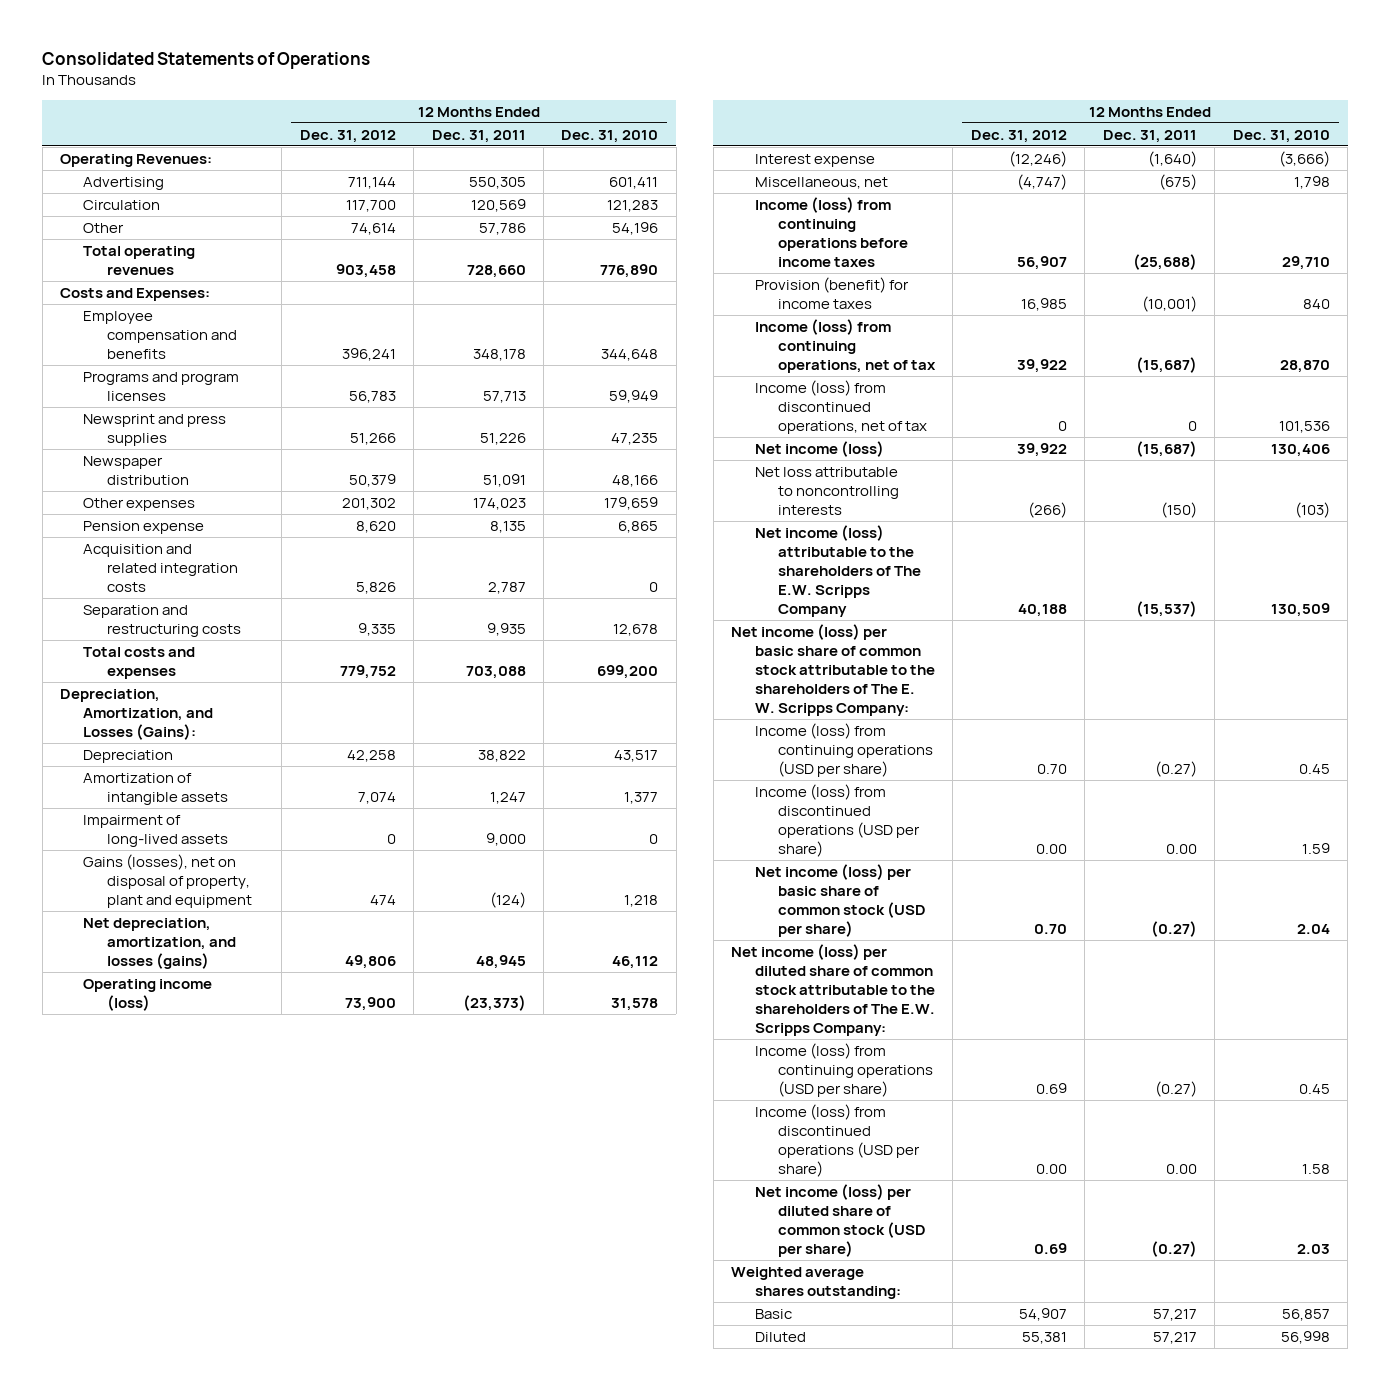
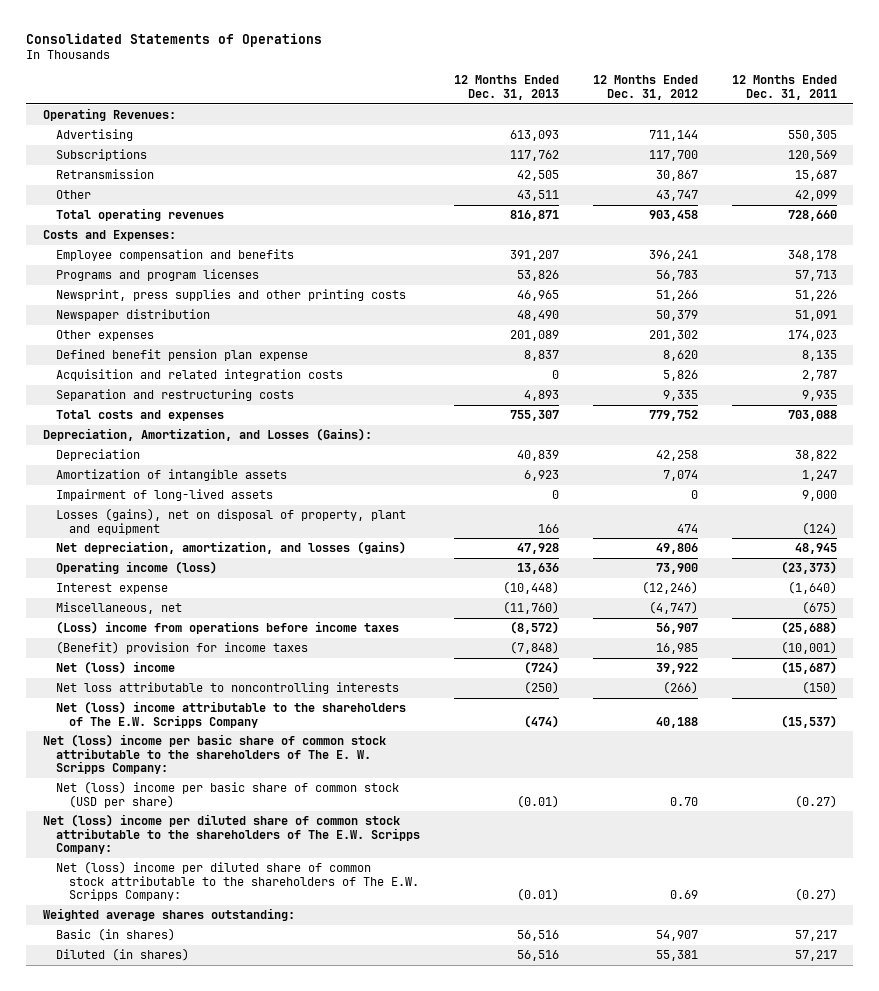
[561,129,659,143] Dec. 31, 2010 -> none
none -> [453,75,559,101] 12 Months Ended Dec. 31, 2013
[83,199,161,210] Circulation -> [56,148,148,161] Subscriptions
none -> [56,168,155,179] Retransmission
[350,222,396,235] 74,614 -> [655,189,698,201] 43,747
[478,222,526,235] 57,786 -> [794,189,837,201] 42,099
[83,413,227,446] Newsprint and press supplies -> [56,288,407,301] Newsprint, press supplies and other printing costs
[83,520,205,534] Pension expense -> [56,348,309,361] Defined benefit pension plan expense
[83,853,252,909] Gains (losses), net on disposal of property, plant and equipment -> [56,507,407,535] Losses (gains), net on disposal of property, plant and equipment
[754,318,936,374] Income (loss) from continuing operations, net of tax -> none
[754,379,927,435] Income (loss) from discontinued operations, net of tax -> none
[754,196,908,268] Income (loss) from continuing operations before income taxes -> [56,620,400,634] (Loss) income from operations before income taxes
[754,276,909,309] Provision (benefit) for income taxes -> [56,640,309,654] (Benefit) provision for income taxes
[754,440,884,457] Net income (loss) -> [56,660,176,674] Net (loss) income
[754,722,933,778] Income (loss) from continuing operations (USD per share) -> none
[754,783,920,858] Income (loss) from discontinued operations (USD per share) -> none
[754,1042,933,1098] Income (loss) from continuing operations (USD per share) -> none
[754,1103,920,1178] Income (loss) from discontinued operations (USD per share) -> none
[754,524,921,618] Net income (loss) attributable to the shareholders of The E.W. Scripps Company -> [56,700,407,728] Net (loss) income attributable to the shareholders of The E.W. Scripps Company
[731,623,935,717] Net income (loss) per basic share of common stock attributable to the shareholders of The E. W. Scripps Company: -> [42,733,386,775] Net (loss) income per basic share of common stock attributable to the shareholders of The E. W. Scripps Company:
[754,863,926,938] Net income (loss) per basic share of common stock (USD per share) -> [56,780,400,808] Net (loss) income per basic share of common stock (USD per share)
[731,943,935,1037] Net income (loss) per diluted share of common stock attributable to the shareholders of The E.W. Scripps Company: -> [42,813,421,855] Net (loss) income per diluted share of common stock attributable to the shareholders of The E.W. Scripps Company:
[754,1183,926,1258] Net income (loss) per diluted share of common stock (USD per share) -> [56,860,420,902] Net (loss) income per diluted share of common stock attributable to the shareholders of The E.W. Scripps Company:
[754,1308,792,1319] Basic -> [56,927,176,941] Basic (in shares)
[754,1331,806,1342] Diluted -> [56,947,190,961] Diluted (in shares)

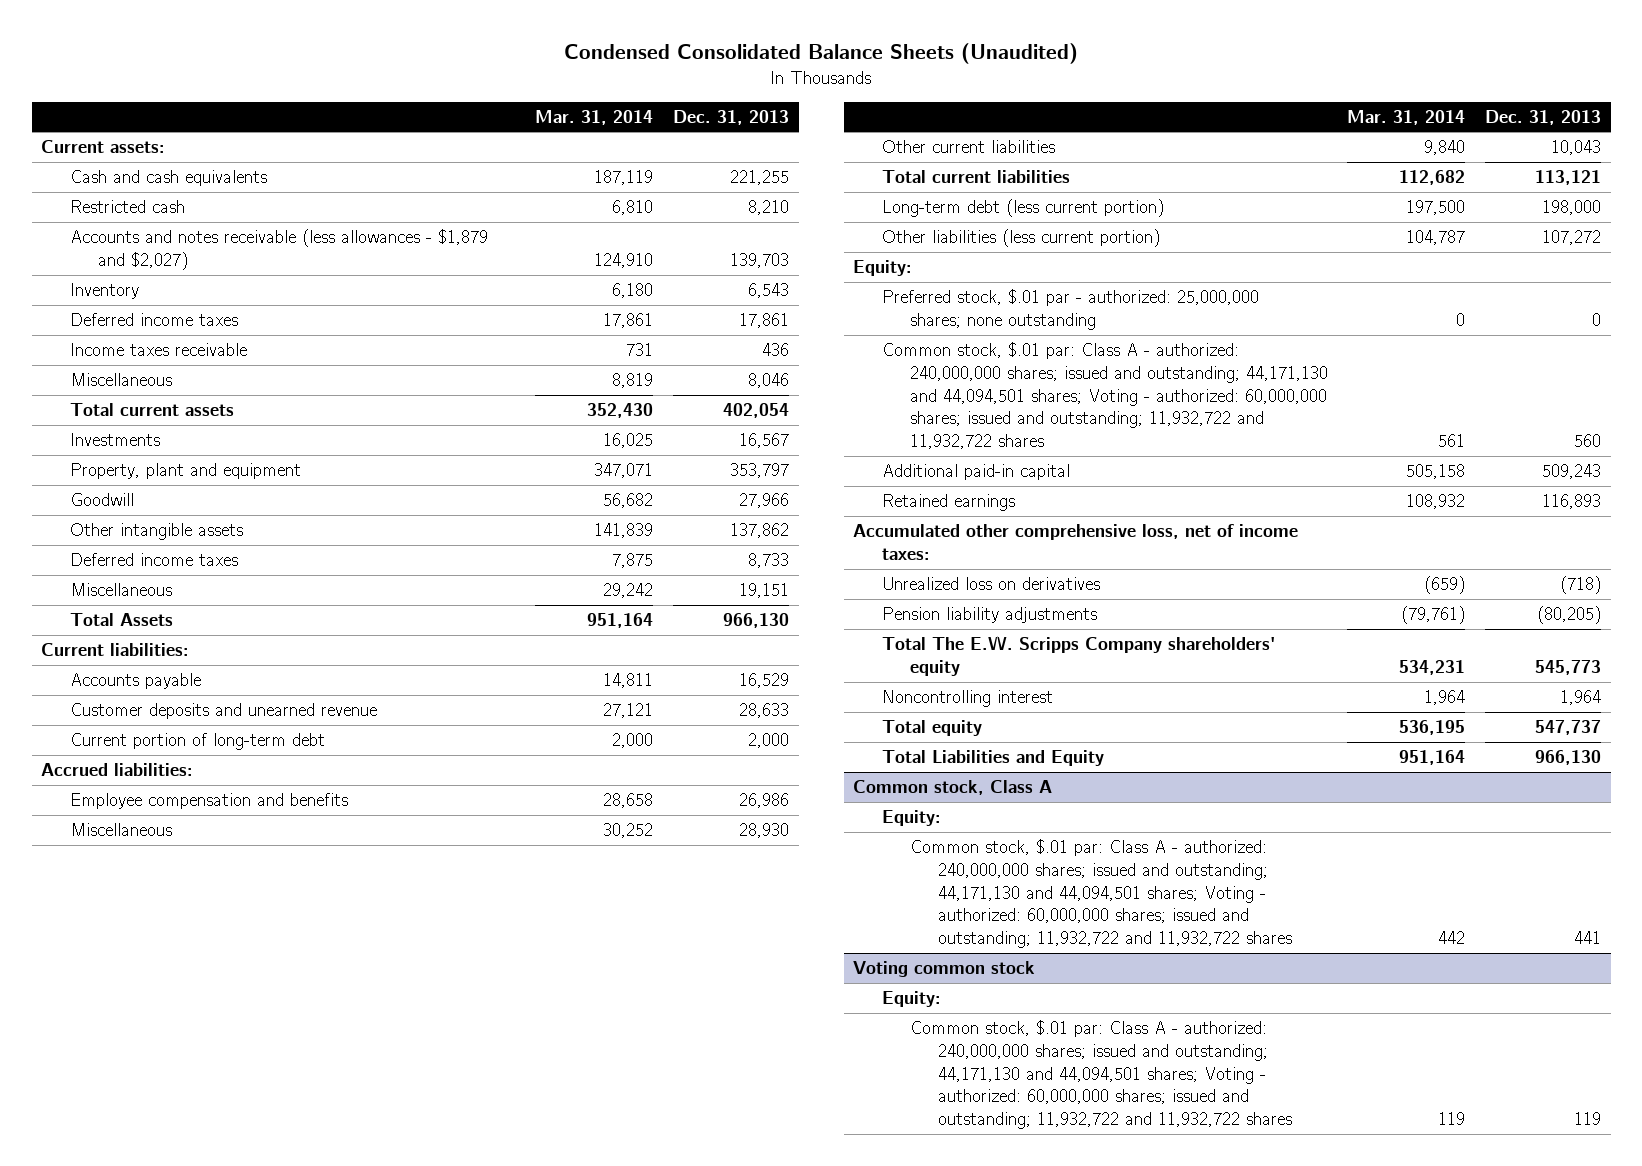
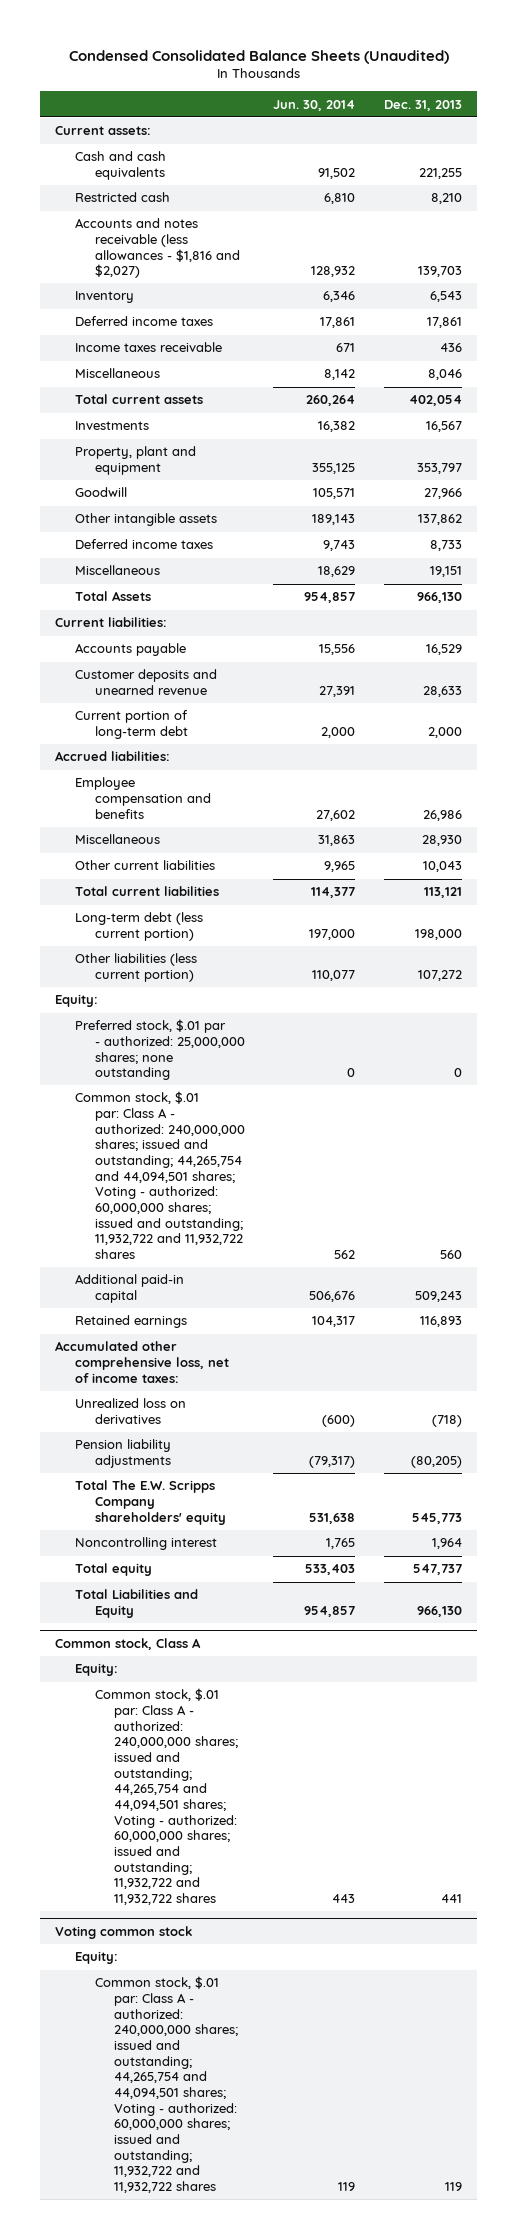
[535,109,654,125] Mar. 31, 2014 -> none
none -> [273,99,356,111] Jun. 30, 2014
[69,229,488,270] Accounts and notes receivable (less allowances - $1,879 and $2,027) -> [74,218,240,279] Accounts and notes receivable (less allowances - $1,816 and $2,027)
[881,342,1328,449] Common stock, $.01 par: Class A - authorized: 240,000,000 shares; issued and outstanding; 44,171,130 and 44,094,501 shares; Voting - authorized: 60,000,000 shares; issued and outstanding; 11,932,722 and 11,932,722 shares -> [74,1091,245,1259] Common stock, $.01 par: Class A - authorized: 240,000,000 shares; issued and outstanding; 44,265,754 and 44,094,501 shares; Voting - authorized: 60,000,000 shares; issued and outstanding; 11,932,722 and 11,932,722 shares
[909,839,1293,948] Common stock, $.01 par: Class A - authorized: 240,000,000 shares; issued and outstanding; 44,171,130 and 44,094,501 shares; Voting - authorized: 60,000,000 shares; issued and outstanding; 11,932,722 and 11,932,722 shares -> [94,1688,239,1905] Common stock, $.01 par: Class A - authorized: 240,000,000 shares; issued and outstanding; 44,265,754 and 44,094,501 shares; Voting - authorized: 60,000,000 shares; issued and outstanding; 11,932,722 and 11,932,722 shares
[909,1020,1293,1129] Common stock, $.01 par: Class A - authorized: 240,000,000 shares; issued and outstanding; 44,171,130 and 44,094,501 shares; Voting - authorized: 60,000,000 shares; issued and outstanding; 11,932,722 and 11,932,722 shares -> [94,1976,239,2193] Common stock, $.01 par: Class A - authorized: 240,000,000 shares; issued and outstanding; 44,265,754 and 44,094,501 shares; Voting - authorized: 60,000,000 shares; issued and outstanding; 11,932,722 and 11,932,722 shares

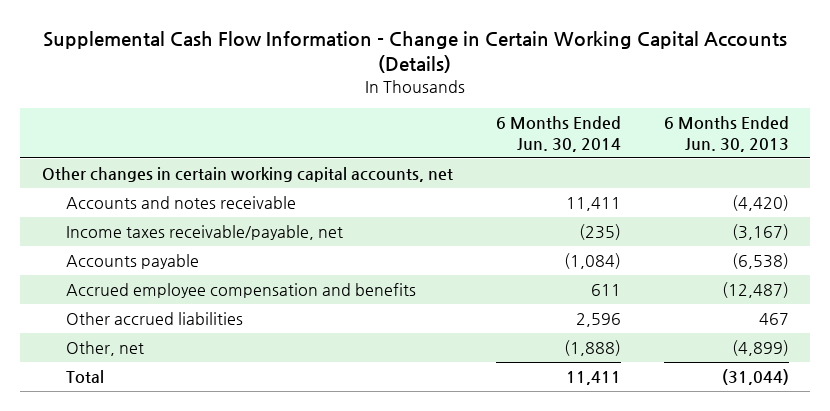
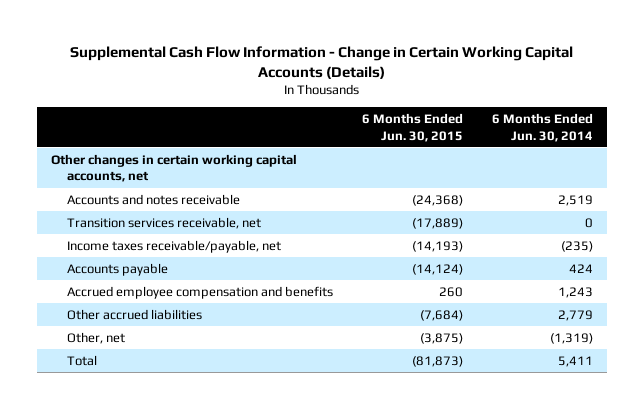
[663,116,789,152] 6 Months Ended Jun. 30, 2013 -> none
none -> [361,113,463,142] 6 Months Ended Jun. 30, 2015
[565,197,621,212] 11,411 -> [557,194,593,206] 2,519
none -> [67,216,262,229] Transition services receivable, net
[563,253,621,270] (1,084) -> [568,263,593,273] 424
[590,284,621,297] 611 -> [557,286,593,298] 1,243
[575,313,621,328] 2,596 -> [557,309,593,321] 2,779
[563,340,621,357] (1,888) -> [549,332,593,344] (1,319)
[565,371,621,386] 11,411 -> [557,355,593,367] 5,411

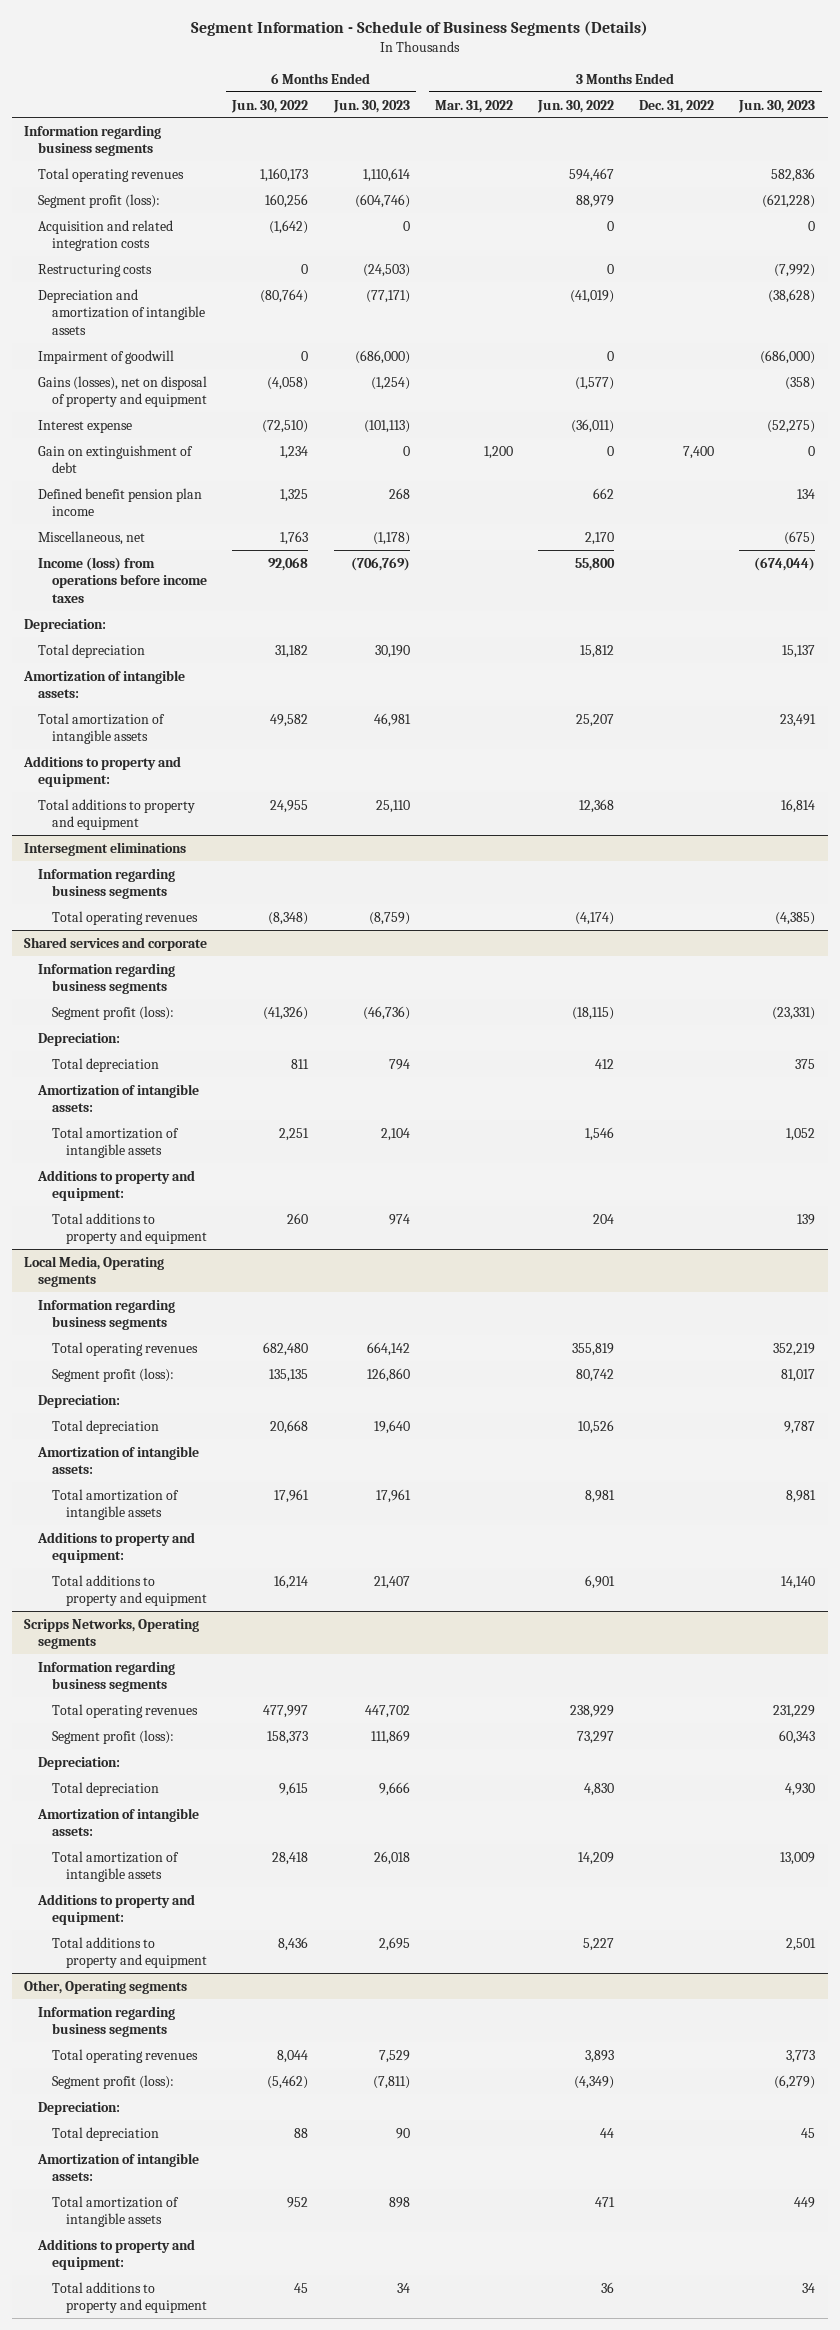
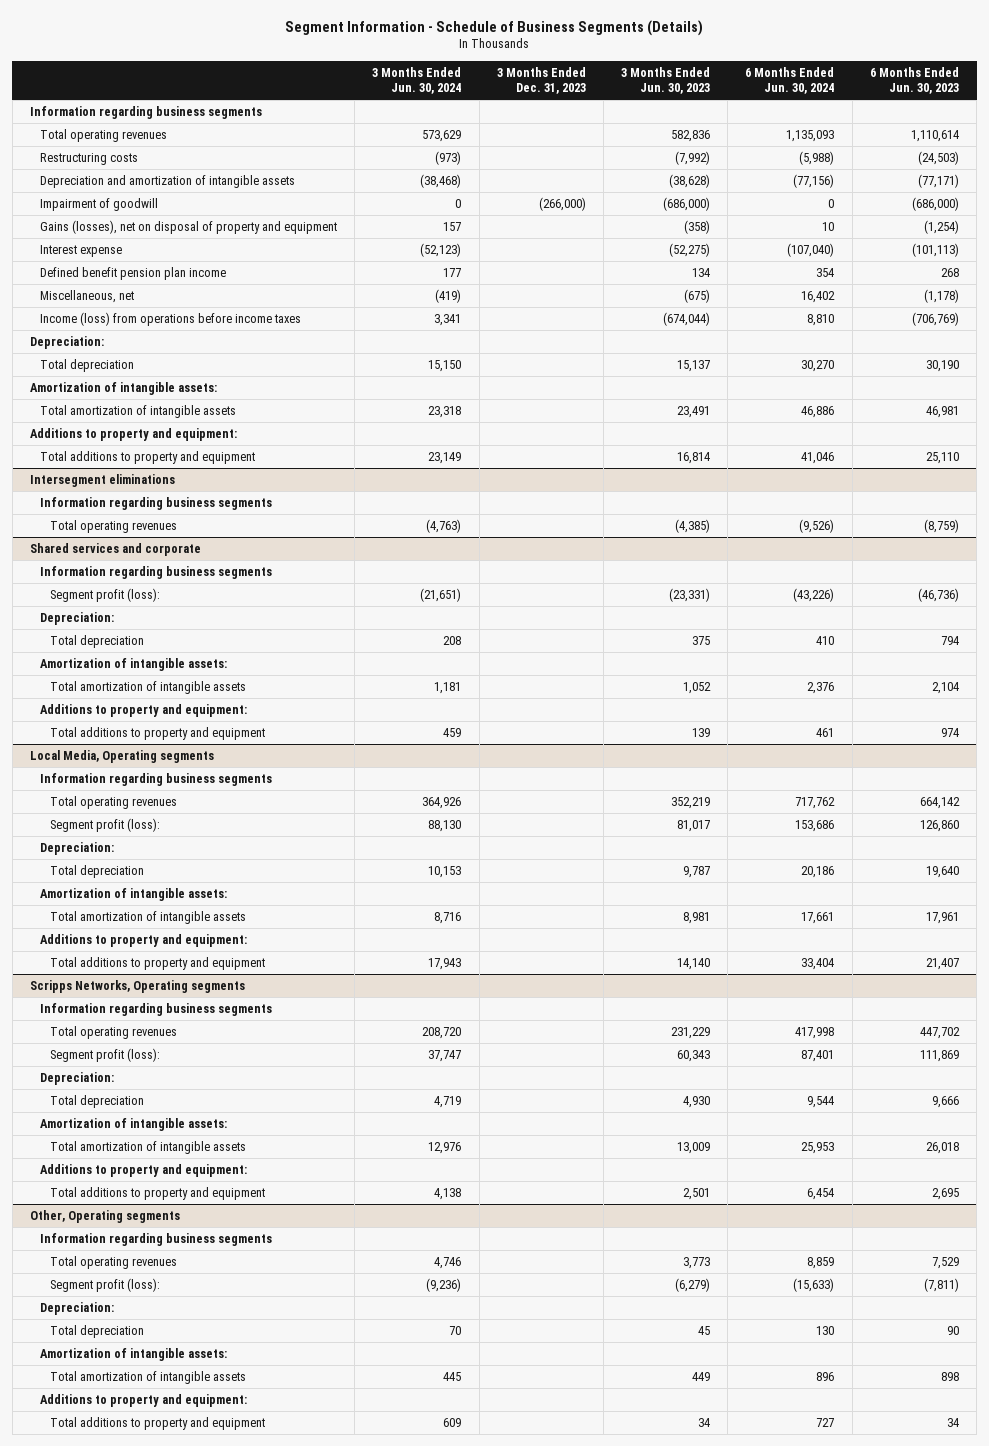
[231,99,309,113] Jun. 30, 2022 -> none
[434,99,513,113] Mar. 31, 2022 -> none
[537,99,615,113] Jun. 30, 2022 -> none
[639,99,715,113] Dec. 31, 2022 -> none
none -> [372,67,462,95] 3 Months Ended Jun. 30, 2024
none -> [496,67,586,95] 3 Months Ended Dec. 31, 2023
none -> [745,67,835,95] 6 Months Ended Jun. 30, 2024
[38,193,161,208] Segment profit (loss): -> none
[38,219,174,252] Acquisition and related integration costs -> none
[38,444,194,474] Gain on extinguishment of debt -> none

